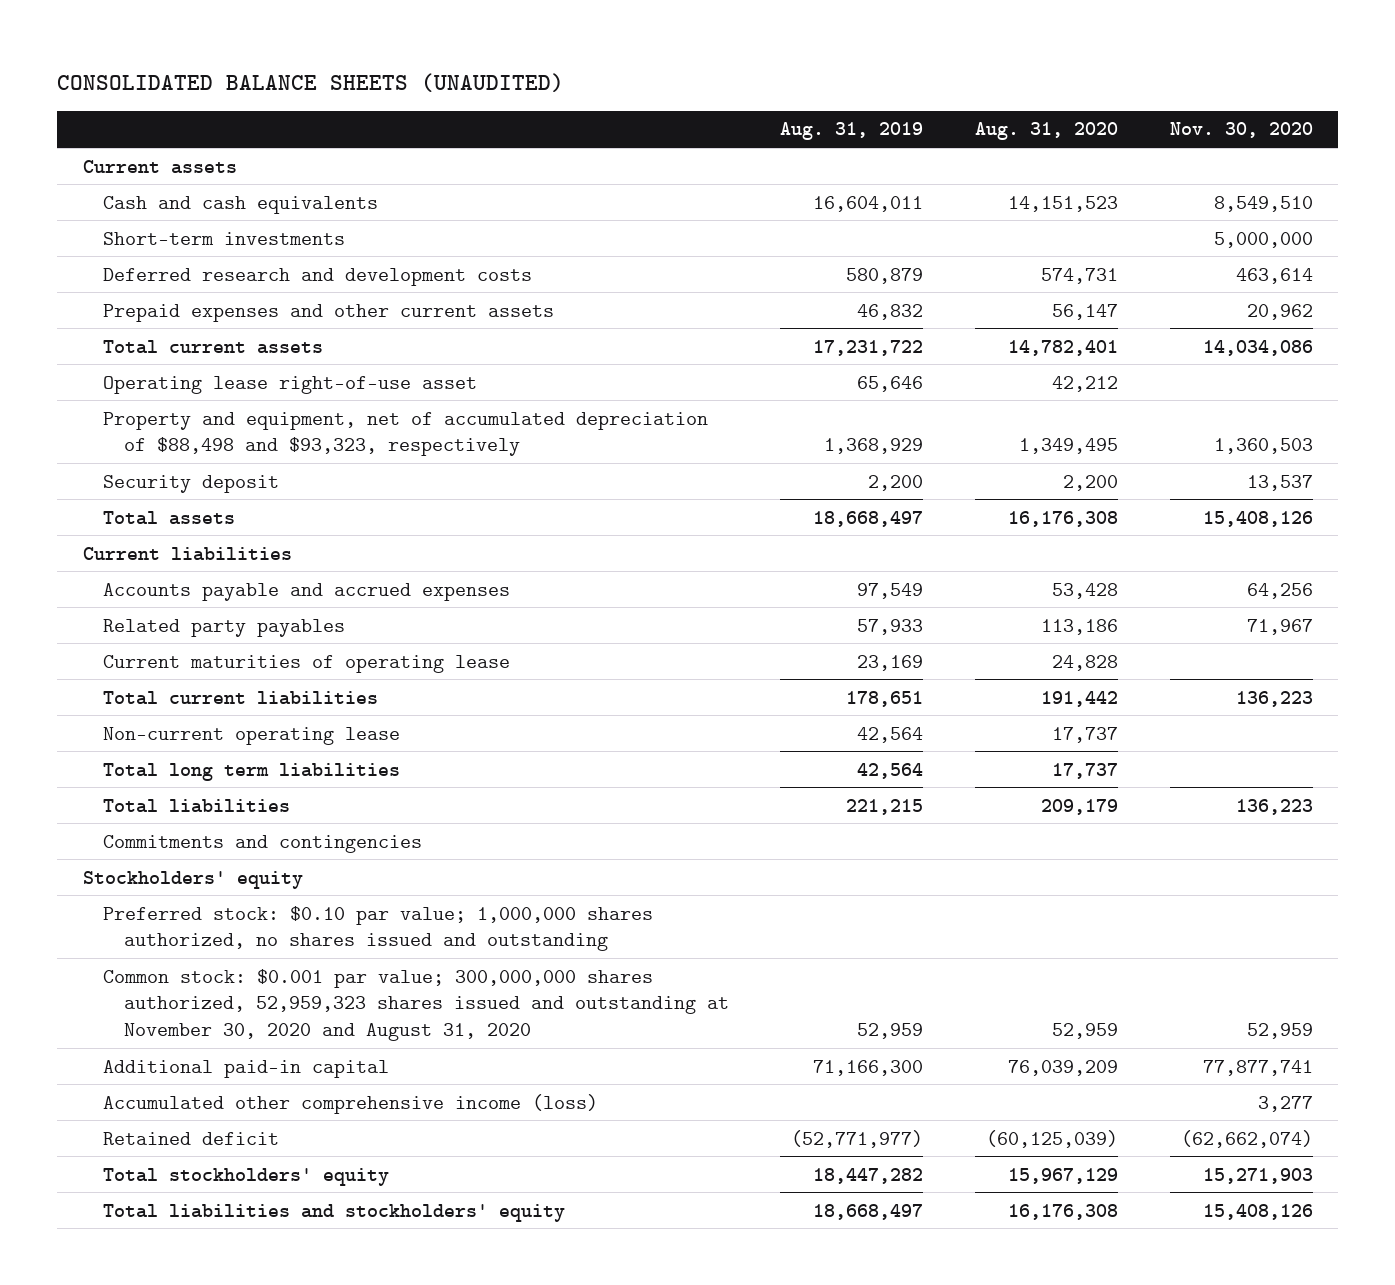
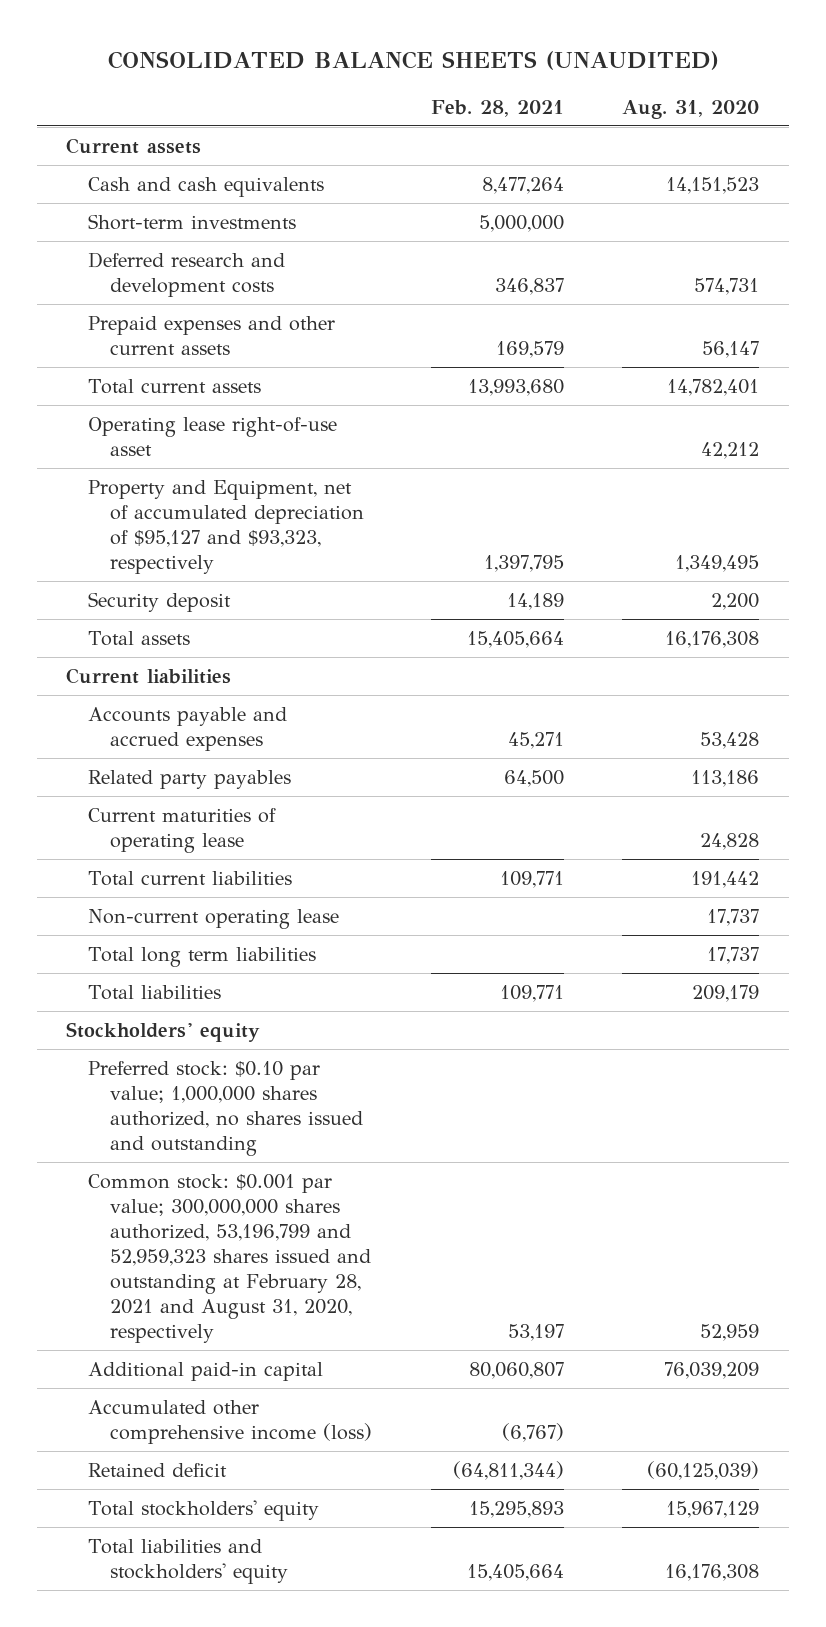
[780,122,924,141] Aug. 31, 2019 -> none
[1169,122,1313,139] Nov. 30, 2020 -> none
none -> [430,99,564,117] Feb. 28, 2021
[103,411,709,457] Property and equipment, net of accumulated depreciation of $88,498 and $93,323, respectively -> [88,479,365,575] Property and Equipment, net of accumulated depreciation of $95,127 and $93,323, respectively
[103,834,423,853] Commitments and contingencies -> none
[103,968,729,1041] Common stock: $0.001 par value; 300,000,000 shares authorized, 52,959,323 shares issued and outstanding at November 30, 2020 and August 31, 2020 -> [88,1173,372,1344] Common stock: $0.001 par value; 300,000,000 shares authorized, 53,196,799 and 52,959,323 shares issued and outstanding at February 28, 2021 and August 31, 2020, respectively

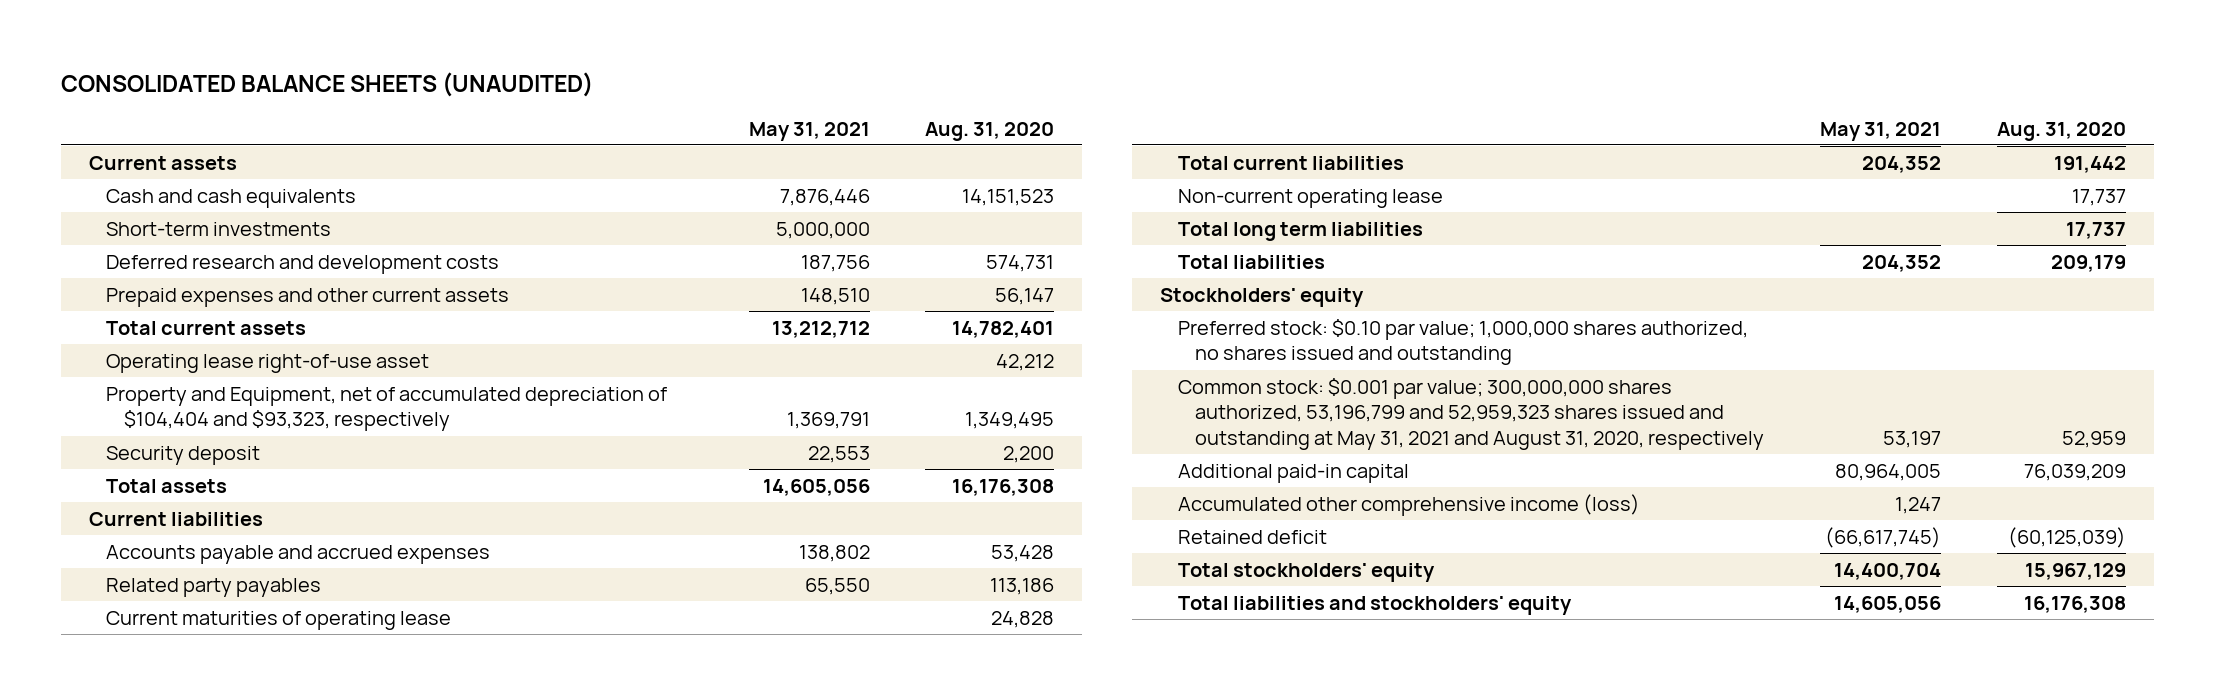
[430,99,564,117] Feb. 28, 2021 -> none
none -> [748,121,870,141] May 31, 2021
[88,479,365,575] Property and Equipment, net of accumulated depreciation of $95,127 and $93,323, respectively -> [106,386,668,432] Property and Equipment, net of accumulated depreciation of $104,404 and $93,323, respectively
[88,1173,372,1344] Common stock: $0.001 par value; 300,000,000 shares authorized, 53,196,799 and 52,959,323 shares issued and outstanding at February 28, 2021 and August 31, 2020, respectively -> [1177,377,1765,450] Common stock: $0.001 par value; 300,000,000 shares authorized, 53,196,799 and 52,959,323 shares issued and outstanding at May 31, 2021 and August 31, 2020, respectively

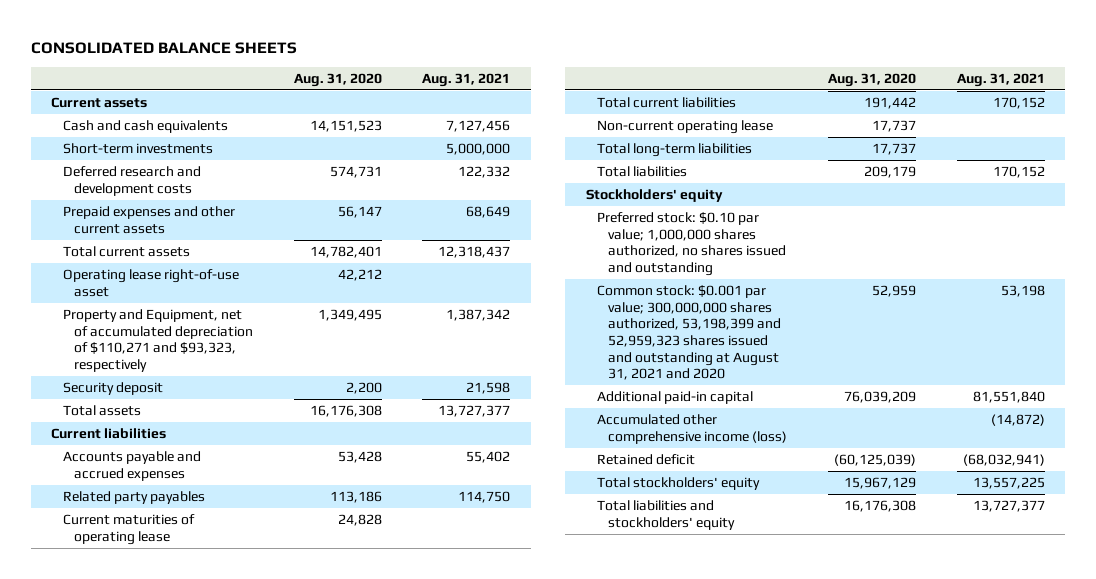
[60,71,593,97] CONSOLIDATED BALANCE SHEETS (UNAUDITED) -> [31,41,298,54] CONSOLIDATED BALANCE SHEETS
[748,121,870,141] May 31, 2021 -> none
none -> [422,72,511,87] Aug. 31, 2021
[106,386,668,432] Property and Equipment, net of accumulated depreciation of $104,404 and $93,323, respectively -> [62,309,254,372] Property and Equipment, net of accumulated depreciation of $110,271 and $93,323, respectively
[1177,221,1423,241] Total long term liabilities -> [597,143,753,158] Total long-term liabilities
[1177,377,1765,450] Common stock: $0.001 par value; 300,000,000 shares authorized, 53,196,799 and 52,959,323 shares issued and outstanding at May 31, 2021 and August 31, 2020, respectively -> [597,285,782,381] Common stock: $0.001 par value; 300,000,000 shares authorized, 53,198,399 and 52,959,323 shares issued and outstanding at August 31, 2021 and 2020

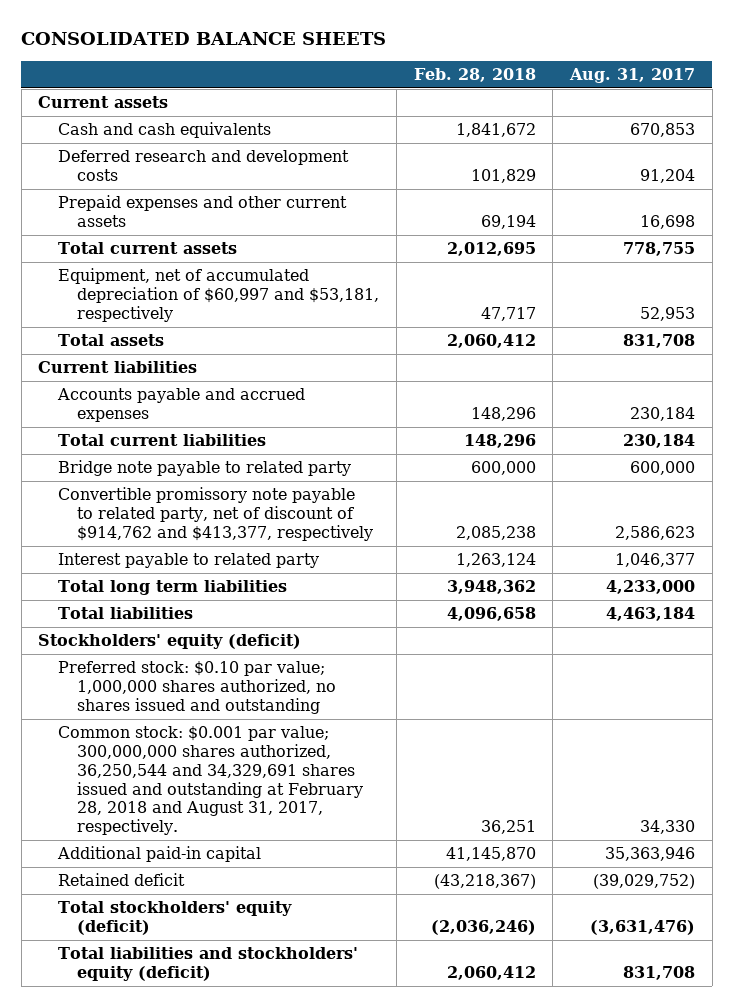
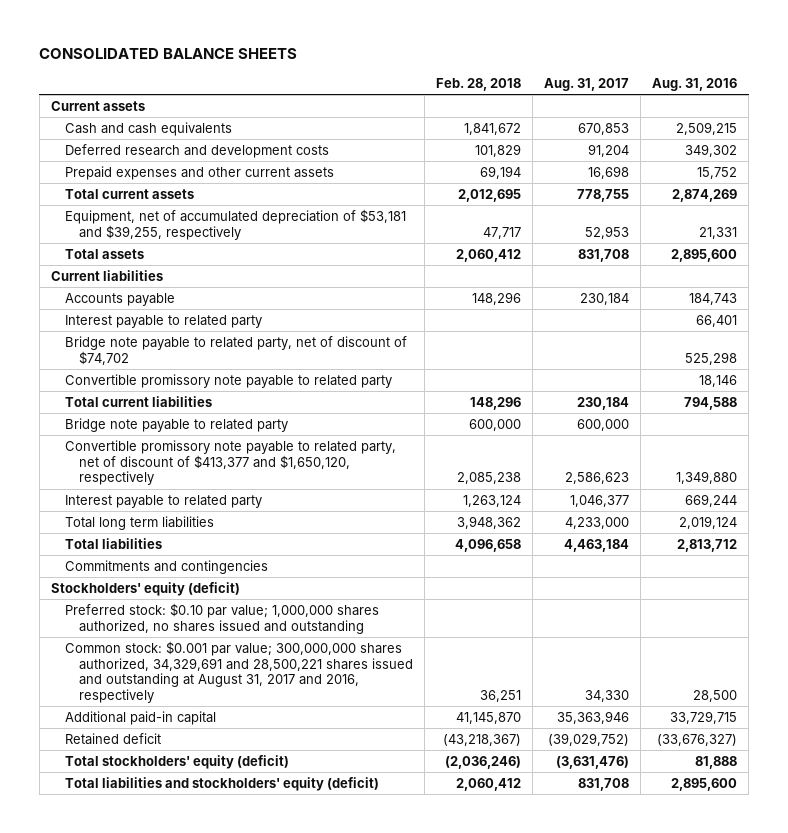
none -> [652,78,738,92] Aug. 31, 2016
[57,268,380,322] Equipment, net of accumulated depreciation of $60,997 and $53,181, respectively -> [64,208,406,240] Equipment, net of accumulated depreciation of $53,181 and $39,255, respectively
[56,388,305,423] Accounts payable and accrued expenses -> [64,292,175,306] Accounts payable
none -> [64,314,262,328] Interest payable to related party
none -> [64,335,407,365] Bridge note payable to related party, net of discount of $74,702
none -> [64,373,392,388] Convertible promissory note payable to related party
[57,487,374,541] Convertible promissory note payable to related party, net of discount of $914,762 and $413,377, respectively -> [64,439,396,486] Convertible promissory note payable to related party, net of discount of $413,377 and $1,650,120, respectively
none -> [64,559,268,574] Commitments and contingencies
[57,726,364,836] Common stock: $0.001 par value; 300,000,000 shares authorized, 36,250,544 and 34,329,691 shares issued and outstanding at February 28, 2018 and August 31, 2017, respectively. -> [64,640,413,704] Common stock: $0.001 par value; 300,000,000 shares authorized, 34,329,691 and 28,500,221 shares issued and outstanding at August 31, 2017 and 2016, respectively

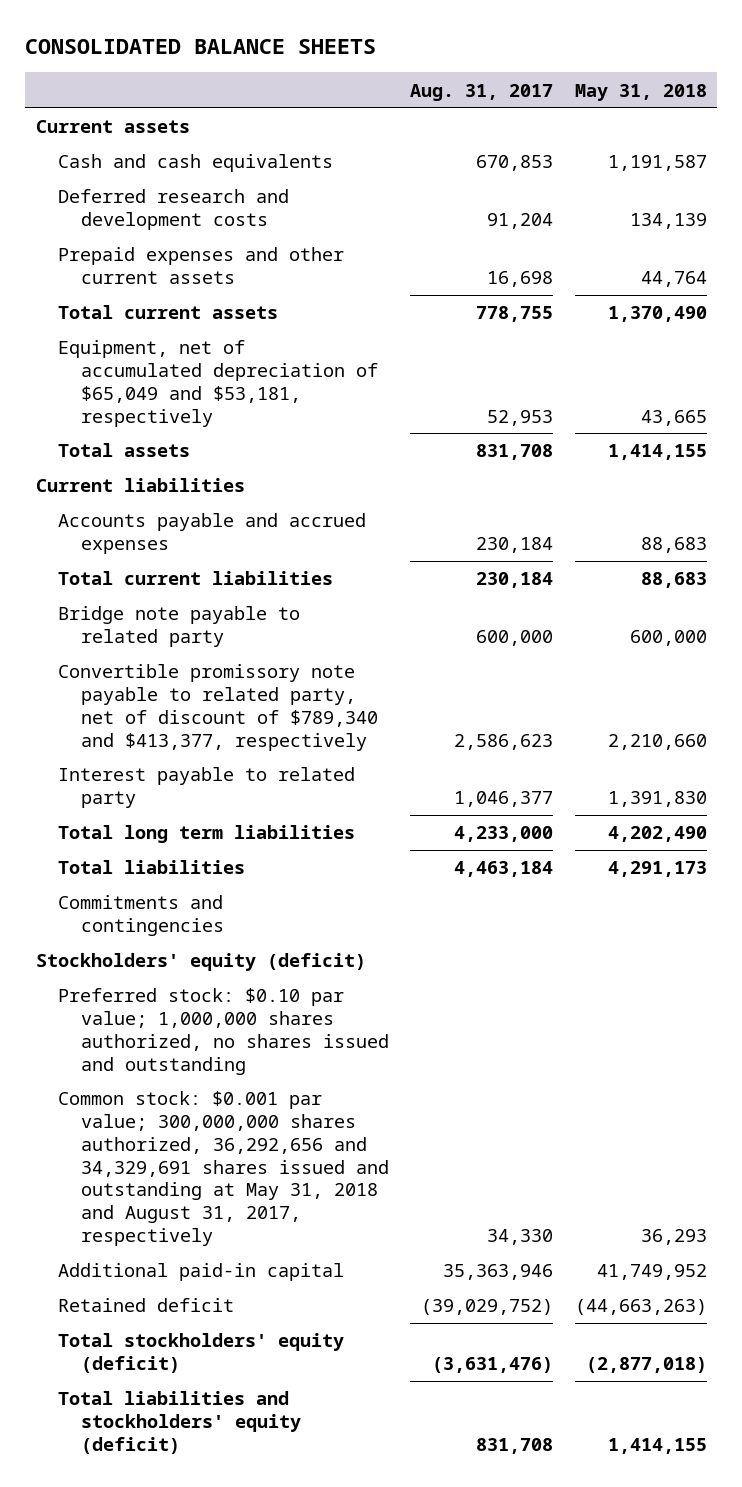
[435,78,521,92] Feb. 28, 2018 -> none
[652,78,738,92] Aug. 31, 2016 -> none
none -> [574,83,707,101] May 31, 2018
[64,208,406,240] Equipment, net of accumulated depreciation of $53,181 and $39,255, respectively -> [58,340,378,427] Equipment, net of accumulated depreciation of $65,049 and $53,181, respectively
[64,314,262,328] Interest payable to related party -> none
[64,335,407,365] Bridge note payable to related party, net of discount of $74,702 -> none
[64,373,392,388] Convertible promissory note payable to related party -> none
[64,292,175,306] Accounts payable -> [58,513,367,555] Accounts payable and accrued expenses
[64,439,396,486] Convertible promissory note payable to related party, net of discount of $413,377 and $1,650,120, respectively -> [58,664,378,751] Convertible promissory note payable to related party, net of discount of $789,340 and $413,377, respectively
[64,640,413,704] Common stock: $0.001 par value; 300,000,000 shares authorized, 34,329,691 and 28,500,221 shares issued and outstanding at August 31, 2017 and 2016, respectively -> [58,1091,389,1246] Common stock: $0.001 par value; 300,000,000 shares authorized, 36,292,656 and 34,329,691 shares issued and outstanding at May 31, 2018 and August 31, 2017, respectively

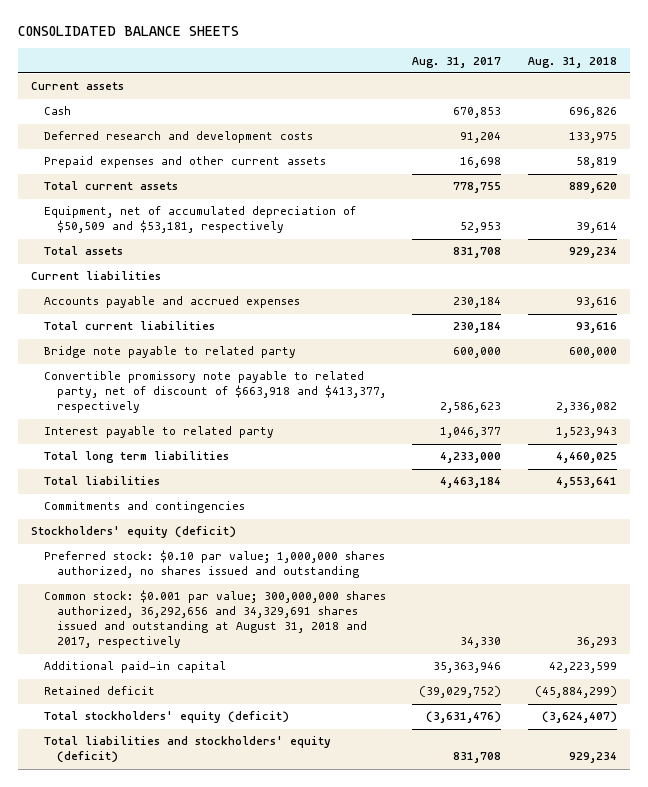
[574,83,707,101] May 31, 2018 -> none
none -> [527,56,617,68] Aug. 31, 2018
[58,154,334,173] Cash and cash equivalents -> [44,106,72,116] Cash
[58,340,378,427] Equipment, net of accumulated depreciation of $65,049 and $53,181, respectively -> [44,206,357,234] Equipment, net of accumulated depreciation of $50,509 and $53,181, respectively
[58,664,378,751] Convertible promissory note payable to related party, net of discount of $789,340 and $413,377, respectively -> [44,371,387,414] Convertible promissory note payable to related party, net of discount of $663,918 and $413,377, respectively
[58,1091,389,1246] Common stock: $0.001 par value; 300,000,000 shares authorized, 36,292,656 and 34,329,691 shares issued and outstanding at May 31, 2018 and August 31, 2017, respectively -> [44,590,387,649] Common stock: $0.001 par value; 300,000,000 shares authorized, 36,292,656 and 34,329,691 shares issued and outstanding at August 31, 2018 and 2017, respectively

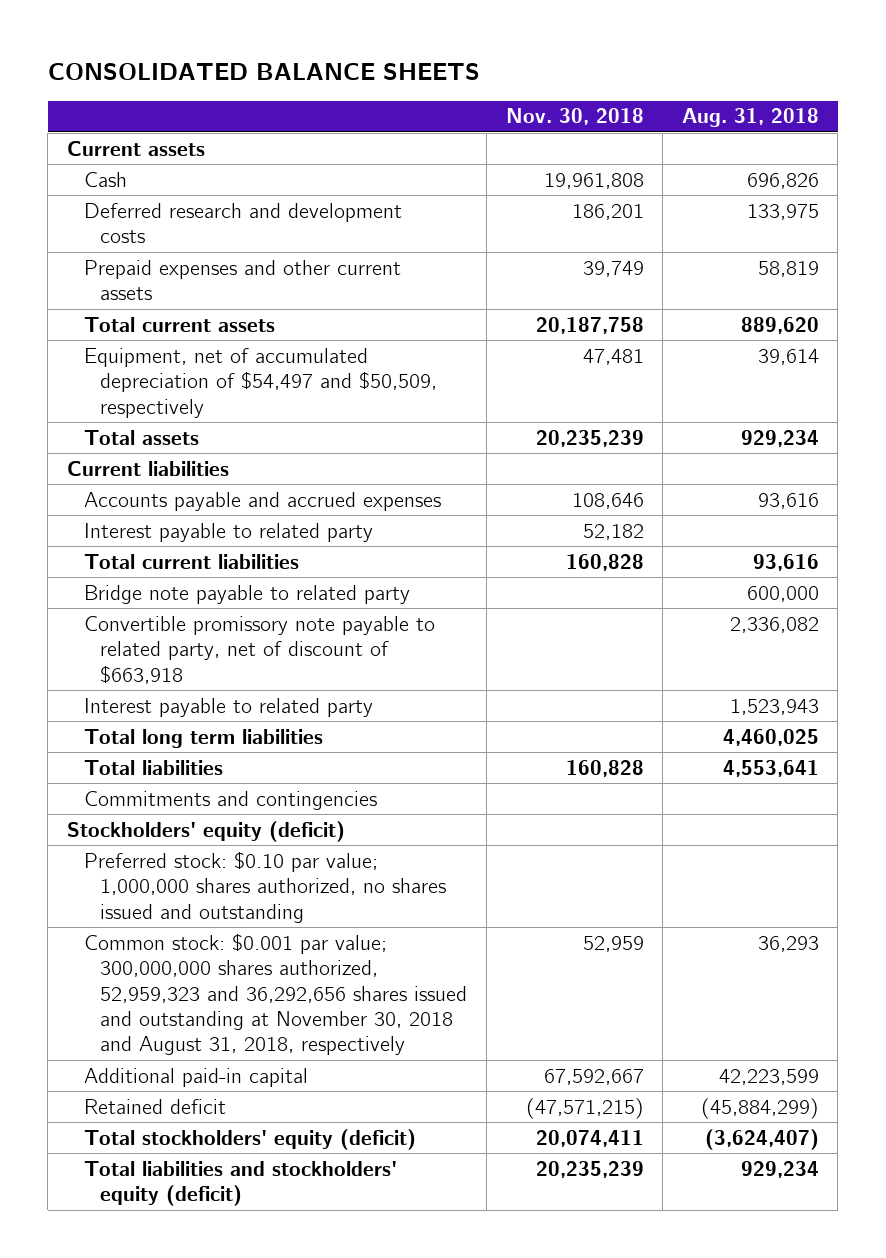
[412,56,502,68] Aug. 31, 2017 -> none
none -> [505,108,644,126] Nov. 30, 2018
[44,206,357,234] Equipment, net of accumulated depreciation of $50,509 and $53,181, respectively -> [83,347,438,418] Equipment, net of accumulated depreciation of $54,497 and $50,509, respectively
none -> [83,522,373,542] Interest payable to related party
[44,371,387,414] Convertible promissory note payable to related party, net of discount of $663,918 and $413,377, respectively -> [83,615,435,684] Convertible promissory note payable to related party, net of discount of $663,918
[44,590,387,649] Common stock: $0.001 par value; 300,000,000 shares authorized, 36,292,656 and 34,329,691 shares issued and outstanding at August 31, 2018 and 2017, respectively -> [83,932,468,1056] Common stock: $0.001 par value; 300,000,000 shares authorized, 52,959,323 and 36,292,656 shares issued and outstanding at November 30, 2018 and August 31, 2018, respectively

